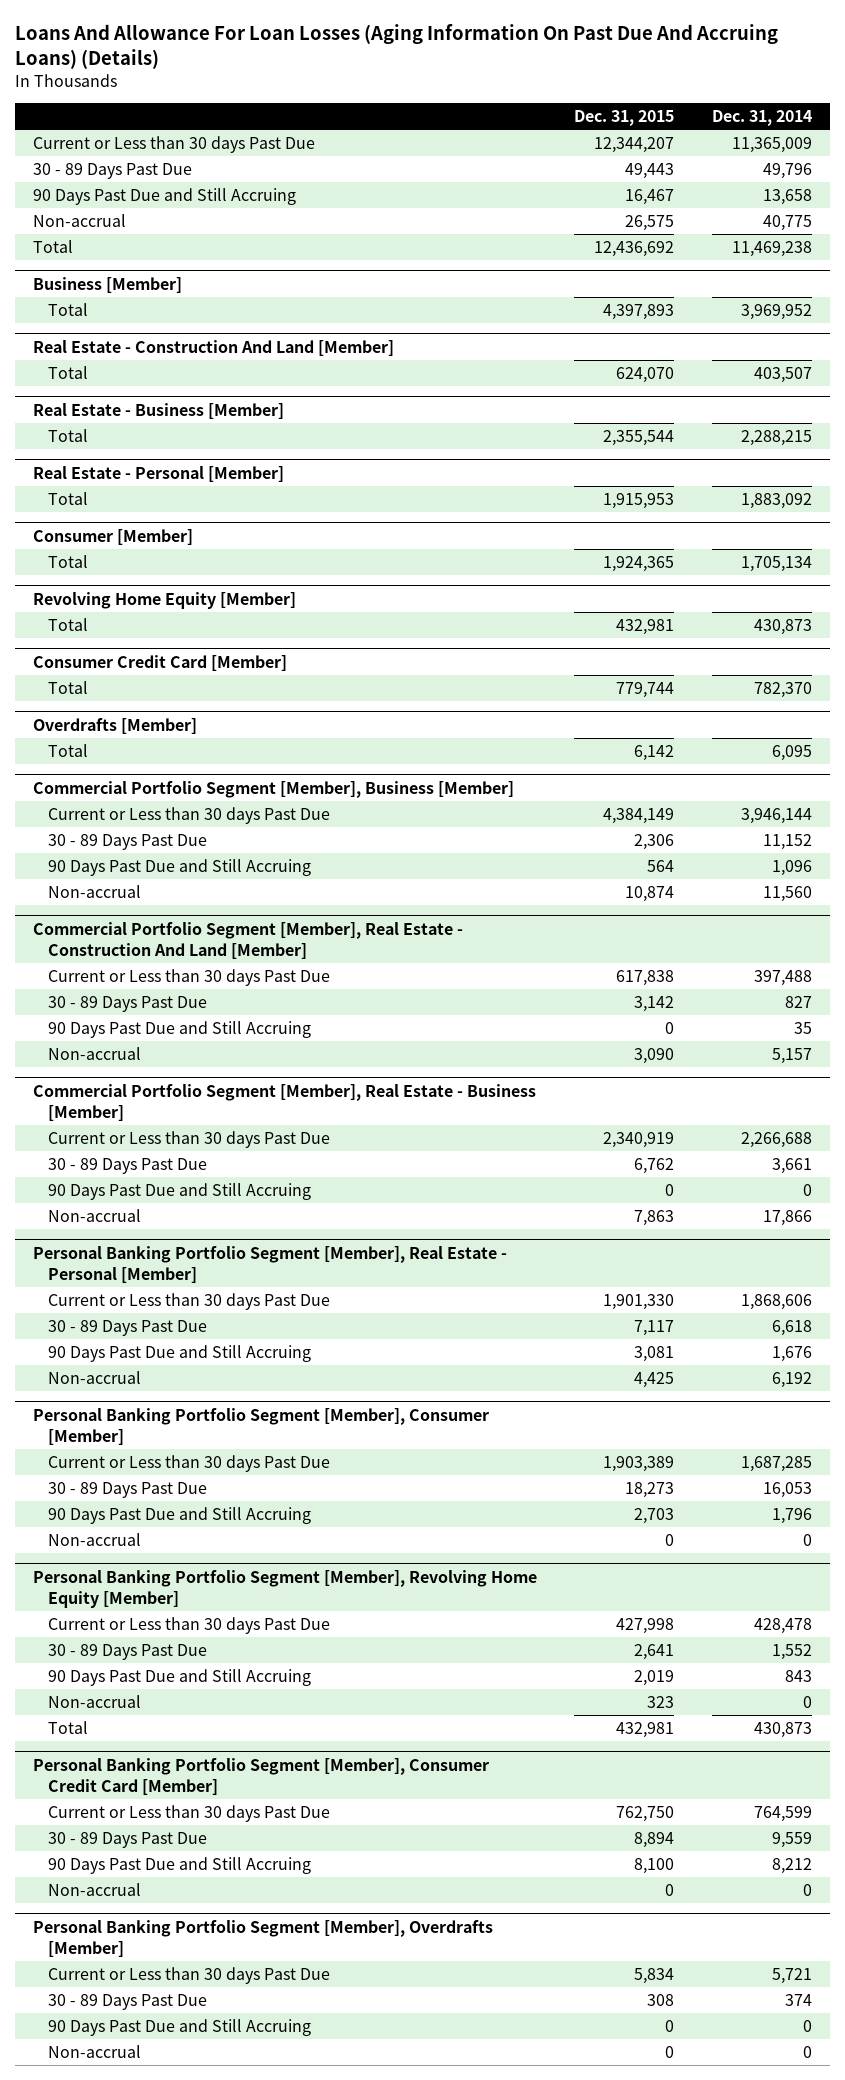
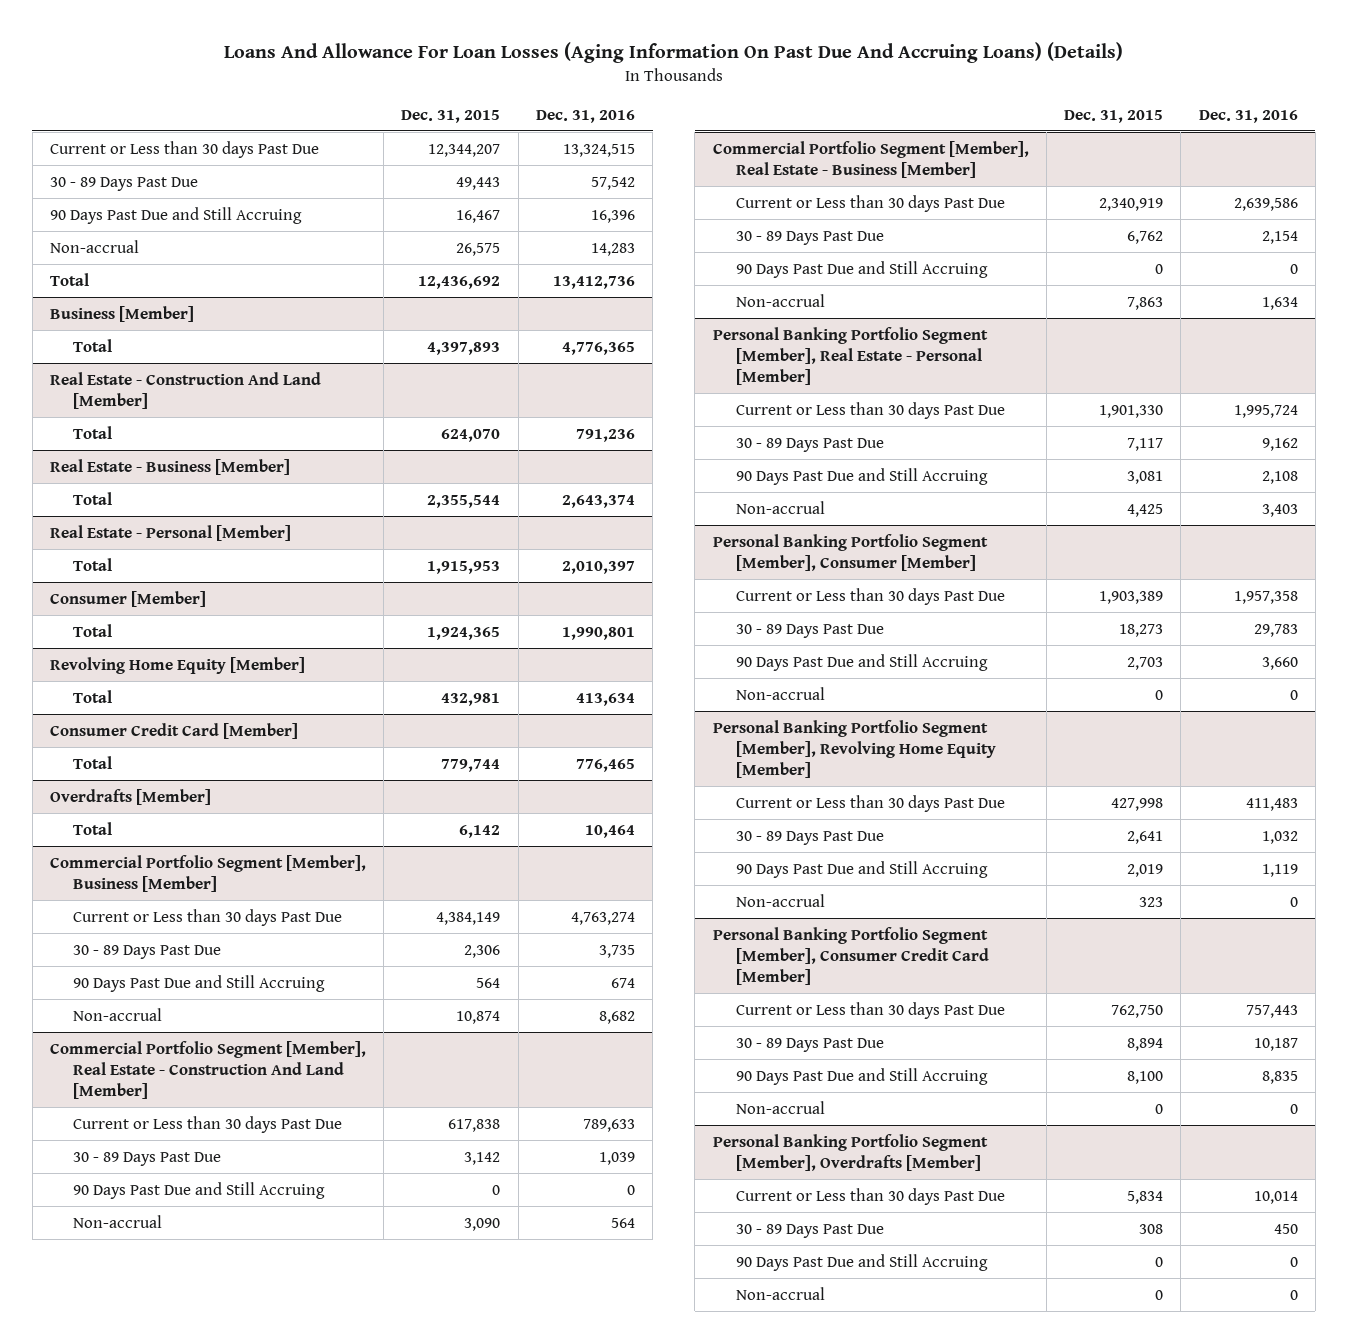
[711,110,812,127] Dec. 31, 2014 -> none
none -> [535,109,635,123] Dec. 31, 2016
[48,1721,89,1735] Total -> none

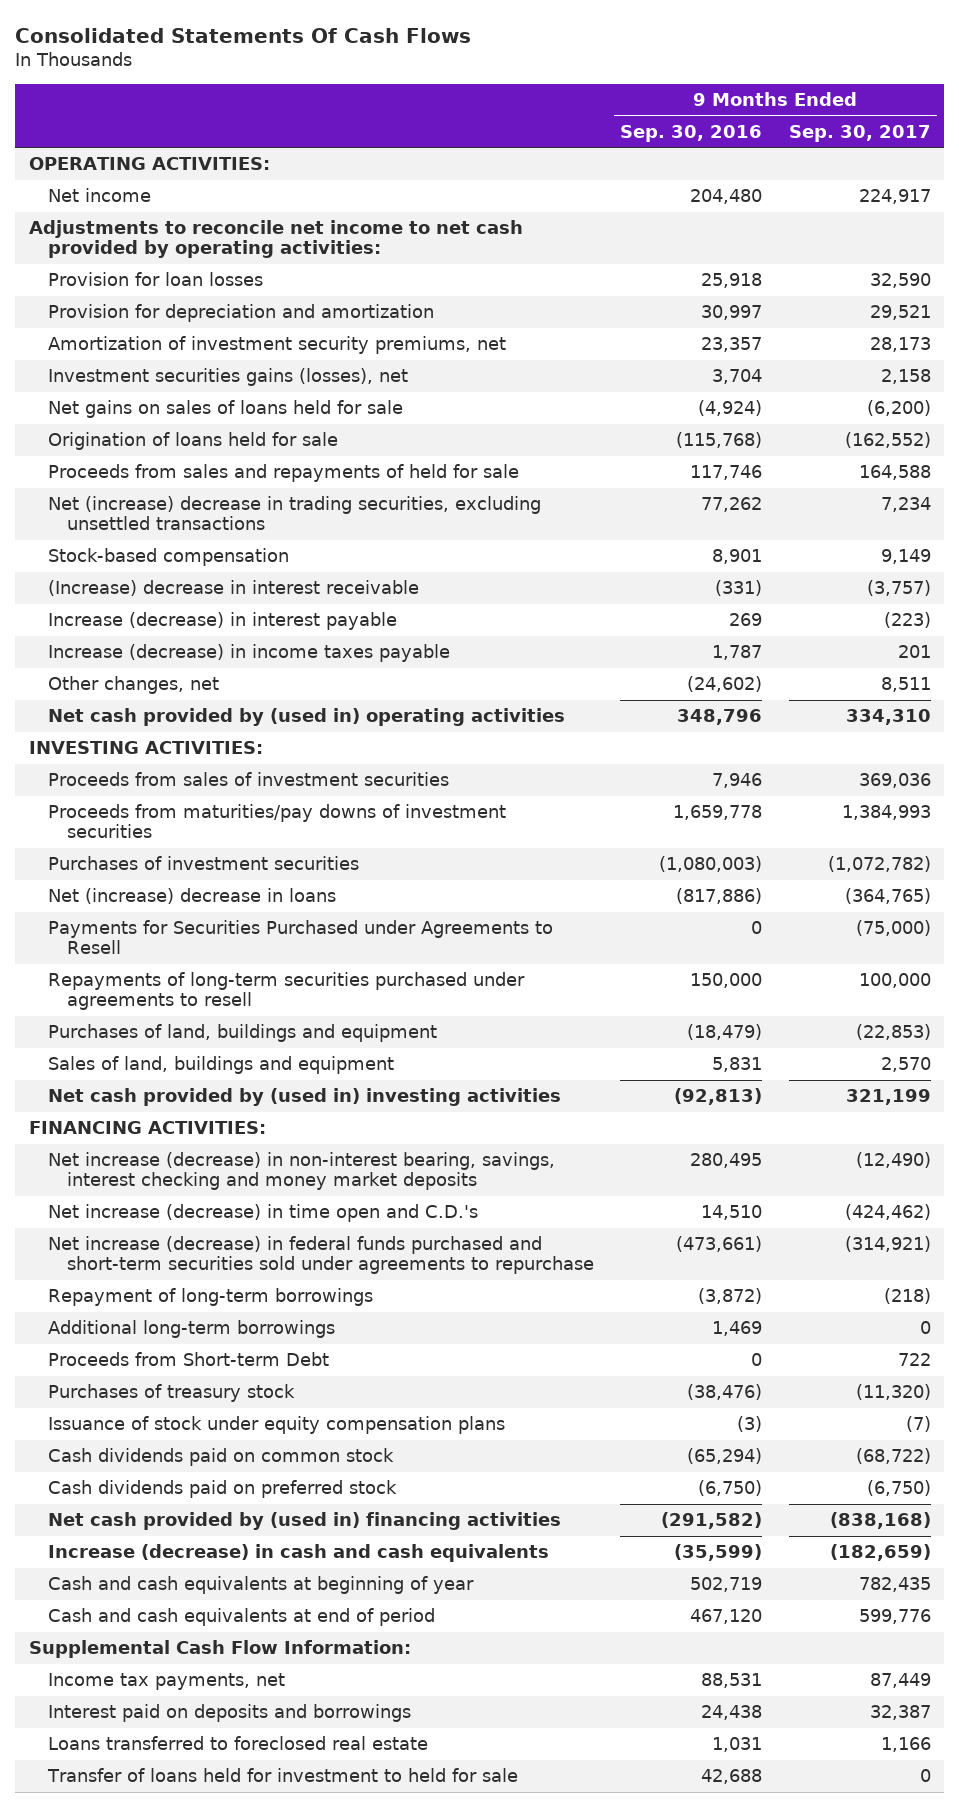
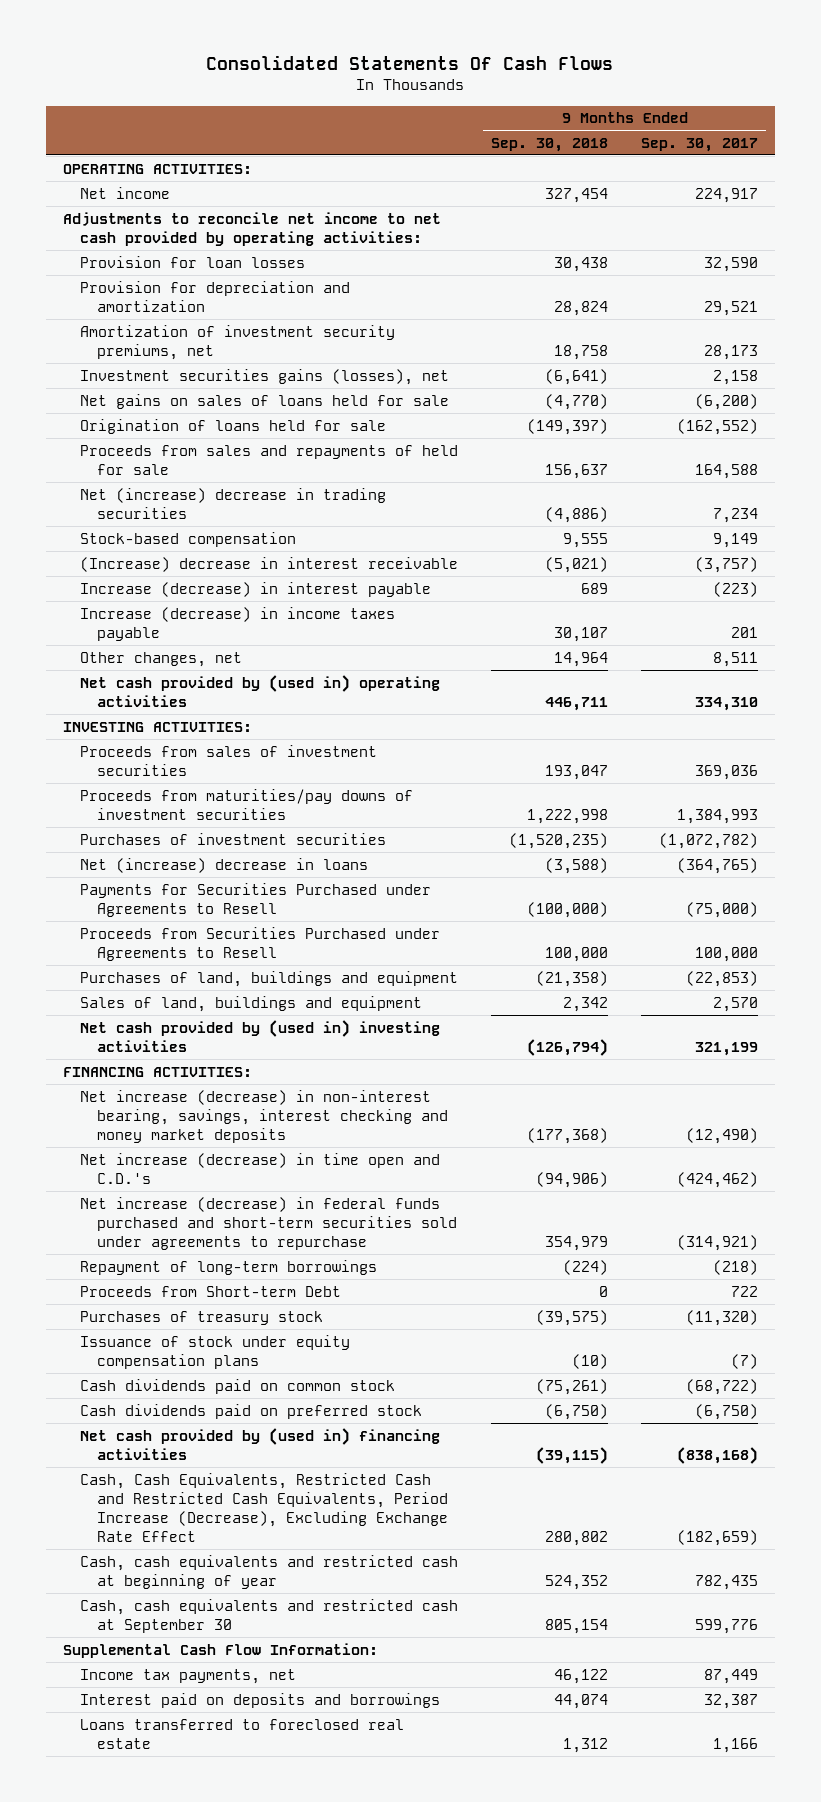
[620,124,763,142] Sep. 30, 2016 -> none
none -> [491,137,609,152] Sep. 30, 2018
[47,496,541,531] Net (increase) decrease in trading securities, excluding unsettled transactions -> [79,487,386,519] Net (increase) decrease in trading securities
[47,972,525,1011] Repayments of long-term securities purchased under agreements to resell -> [79,926,440,961] Proceeds from Securities Purchased under Agreements to Resell
[47,1320,335,1339] Additional long-term borrowings -> none
[47,1544,549,1563] Increase (decrease) in cash and cash equivalents -> [79,1472,449,1543] Cash, Cash Equivalents, Restricted Cash and Restricted Cash Equivalents, Period Increase (Decrease), Excluding Exchange Rate Effect
[47,1576,474,1595] Cash and cash equivalents at beginning of year -> [79,1554,458,1589] Cash, cash equivalents and restricted cash at beginning of year
[47,1608,435,1627] Cash and cash equivalents at end of period -> [79,1598,458,1633] Cash, cash equivalents and restricted cash at September 30
[46,1768,518,1783] Transfer of loans held for investment to held for sale -> none

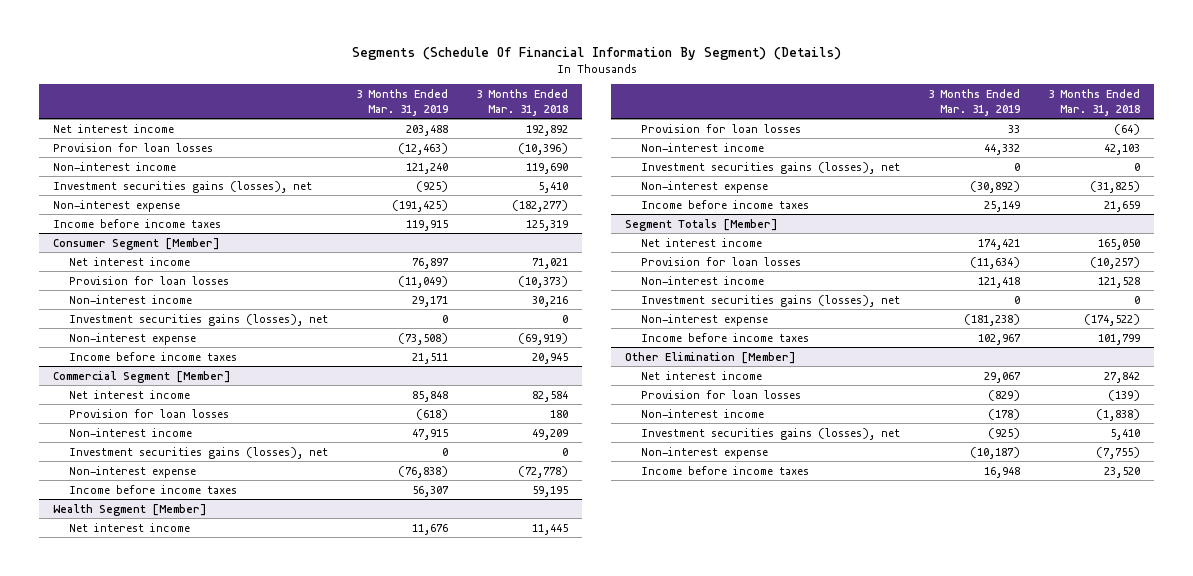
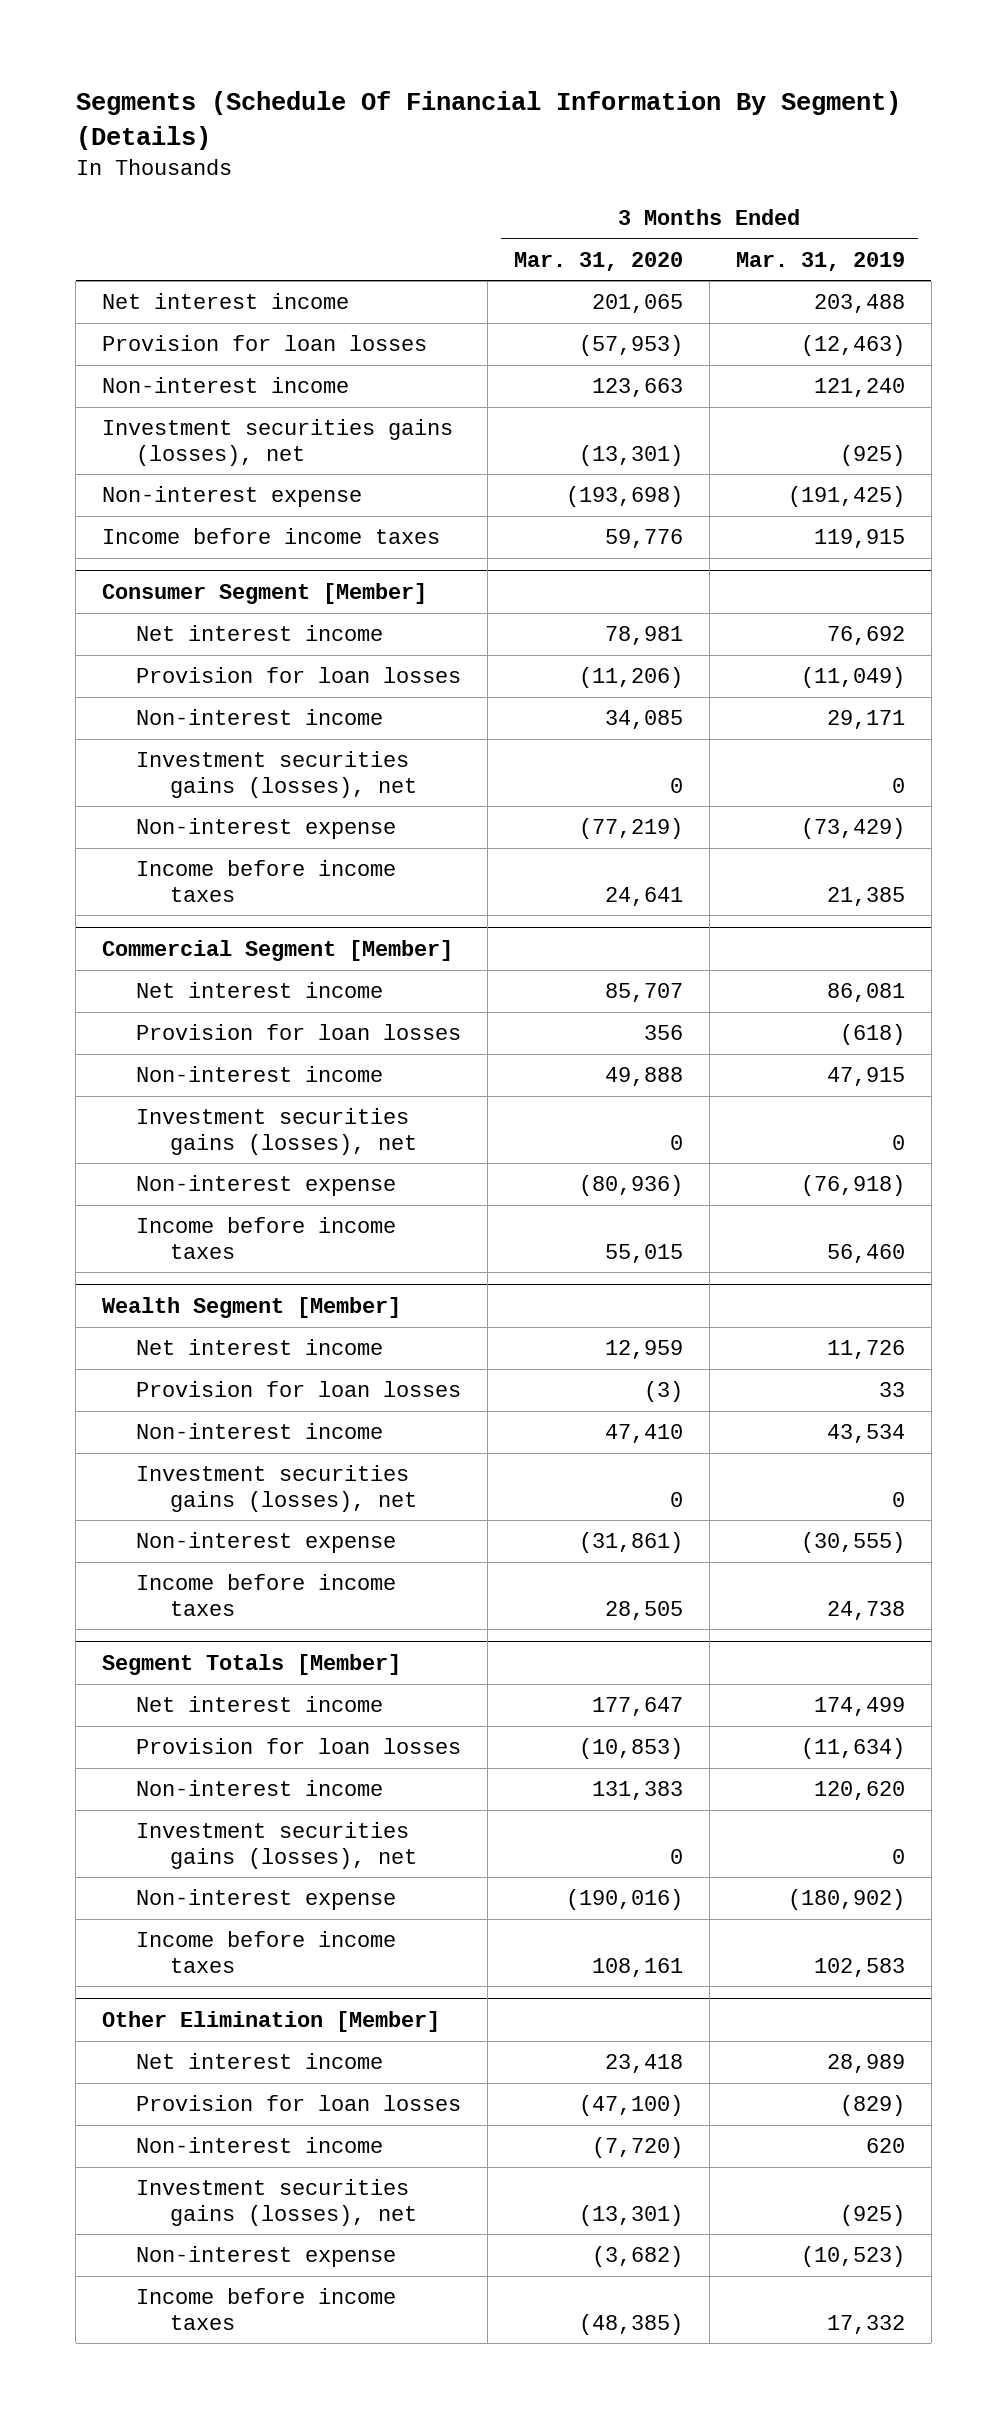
[476,89,569,116] 3 Months Ended Mar. 31, 2018 -> none
none -> [513,251,683,271] Mar. 31, 2020
[411,257,449,269] 76,897 -> [826,626,905,646] 76,692
[397,332,448,345] (73,508) -> [800,818,905,840] (73,429)
[411,352,448,364] 21,511 -> [826,886,905,906] 21,385
[411,390,448,402] 85,848 -> [826,983,905,1003] 86,081
[397,465,448,478] (76,838) -> [800,1175,905,1197] (76,918)
[411,485,449,497] 56,307 -> [826,1243,905,1263] 56,460
[411,523,448,535] 11,676 -> [826,1340,905,1360] 11,726
[984,143,1021,155] 44,332 -> [826,1424,905,1444] 43,534
[970,180,1021,193] (30,892) -> [800,1532,905,1554] (30,555)
[984,200,1021,212] 25,149 -> [826,1600,905,1620] 24,738
[978,238,1021,250] 174,421 -> [813,1697,905,1717] 174,499
[978,276,1021,288] 121,418 -> [813,1781,905,1801] 120,620
[964,313,1021,326] (181,238) -> [787,1889,905,1911] (180,902)
[978,333,1022,345] 102,967 -> [813,1957,905,1977] 102,583
[984,371,1022,383] 29,067 -> [826,2054,905,2074] 28,989
[988,408,1021,420] (178) -> [865,2138,905,2154] 620
[970,446,1021,459] (10,187) -> [800,2246,905,2268] (10,523)
[984,466,1021,478] 16,948 -> [826,2314,905,2334] 17,332

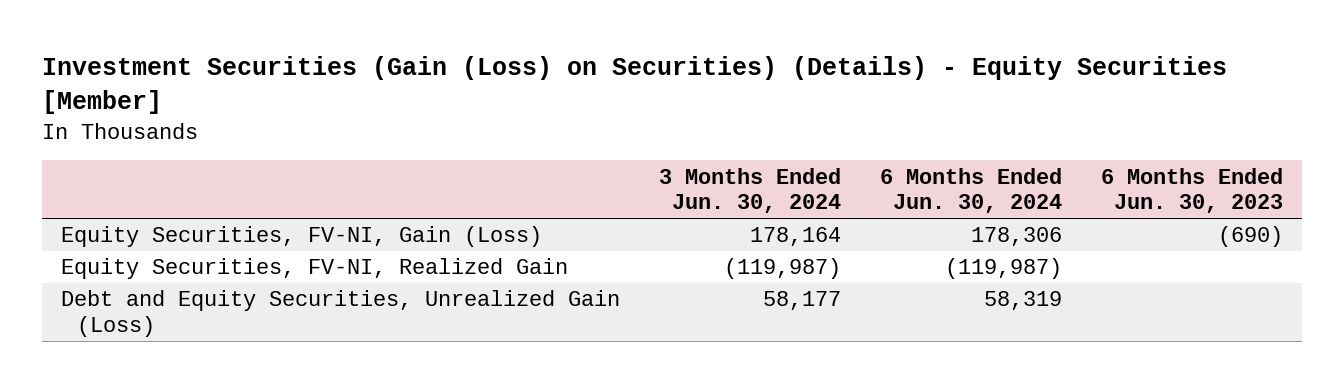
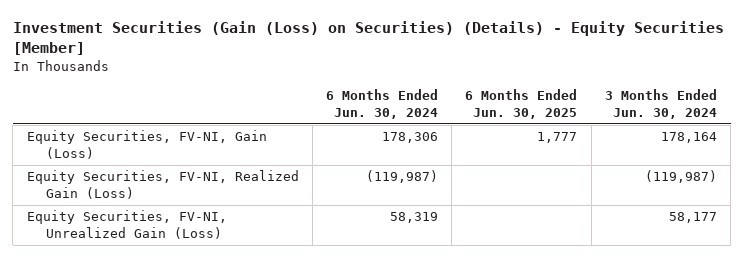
[1100,167,1283,214] 6 Months Ended Jun. 30, 2023 -> none
none -> [465,89,578,119] 6 Months Ended Jun. 30, 2025
[61,258,569,280] Equity Securities, FV-NI, Realized Gain -> [26,170,299,199] Equity Securities, FV-NI, Realized Gain (Loss)
[61,290,621,338] Debt and Equity Securities, Unrealized Gain (Loss) -> [26,210,227,239] Equity Securities, FV-NI, Unrealized Gain (Loss)

